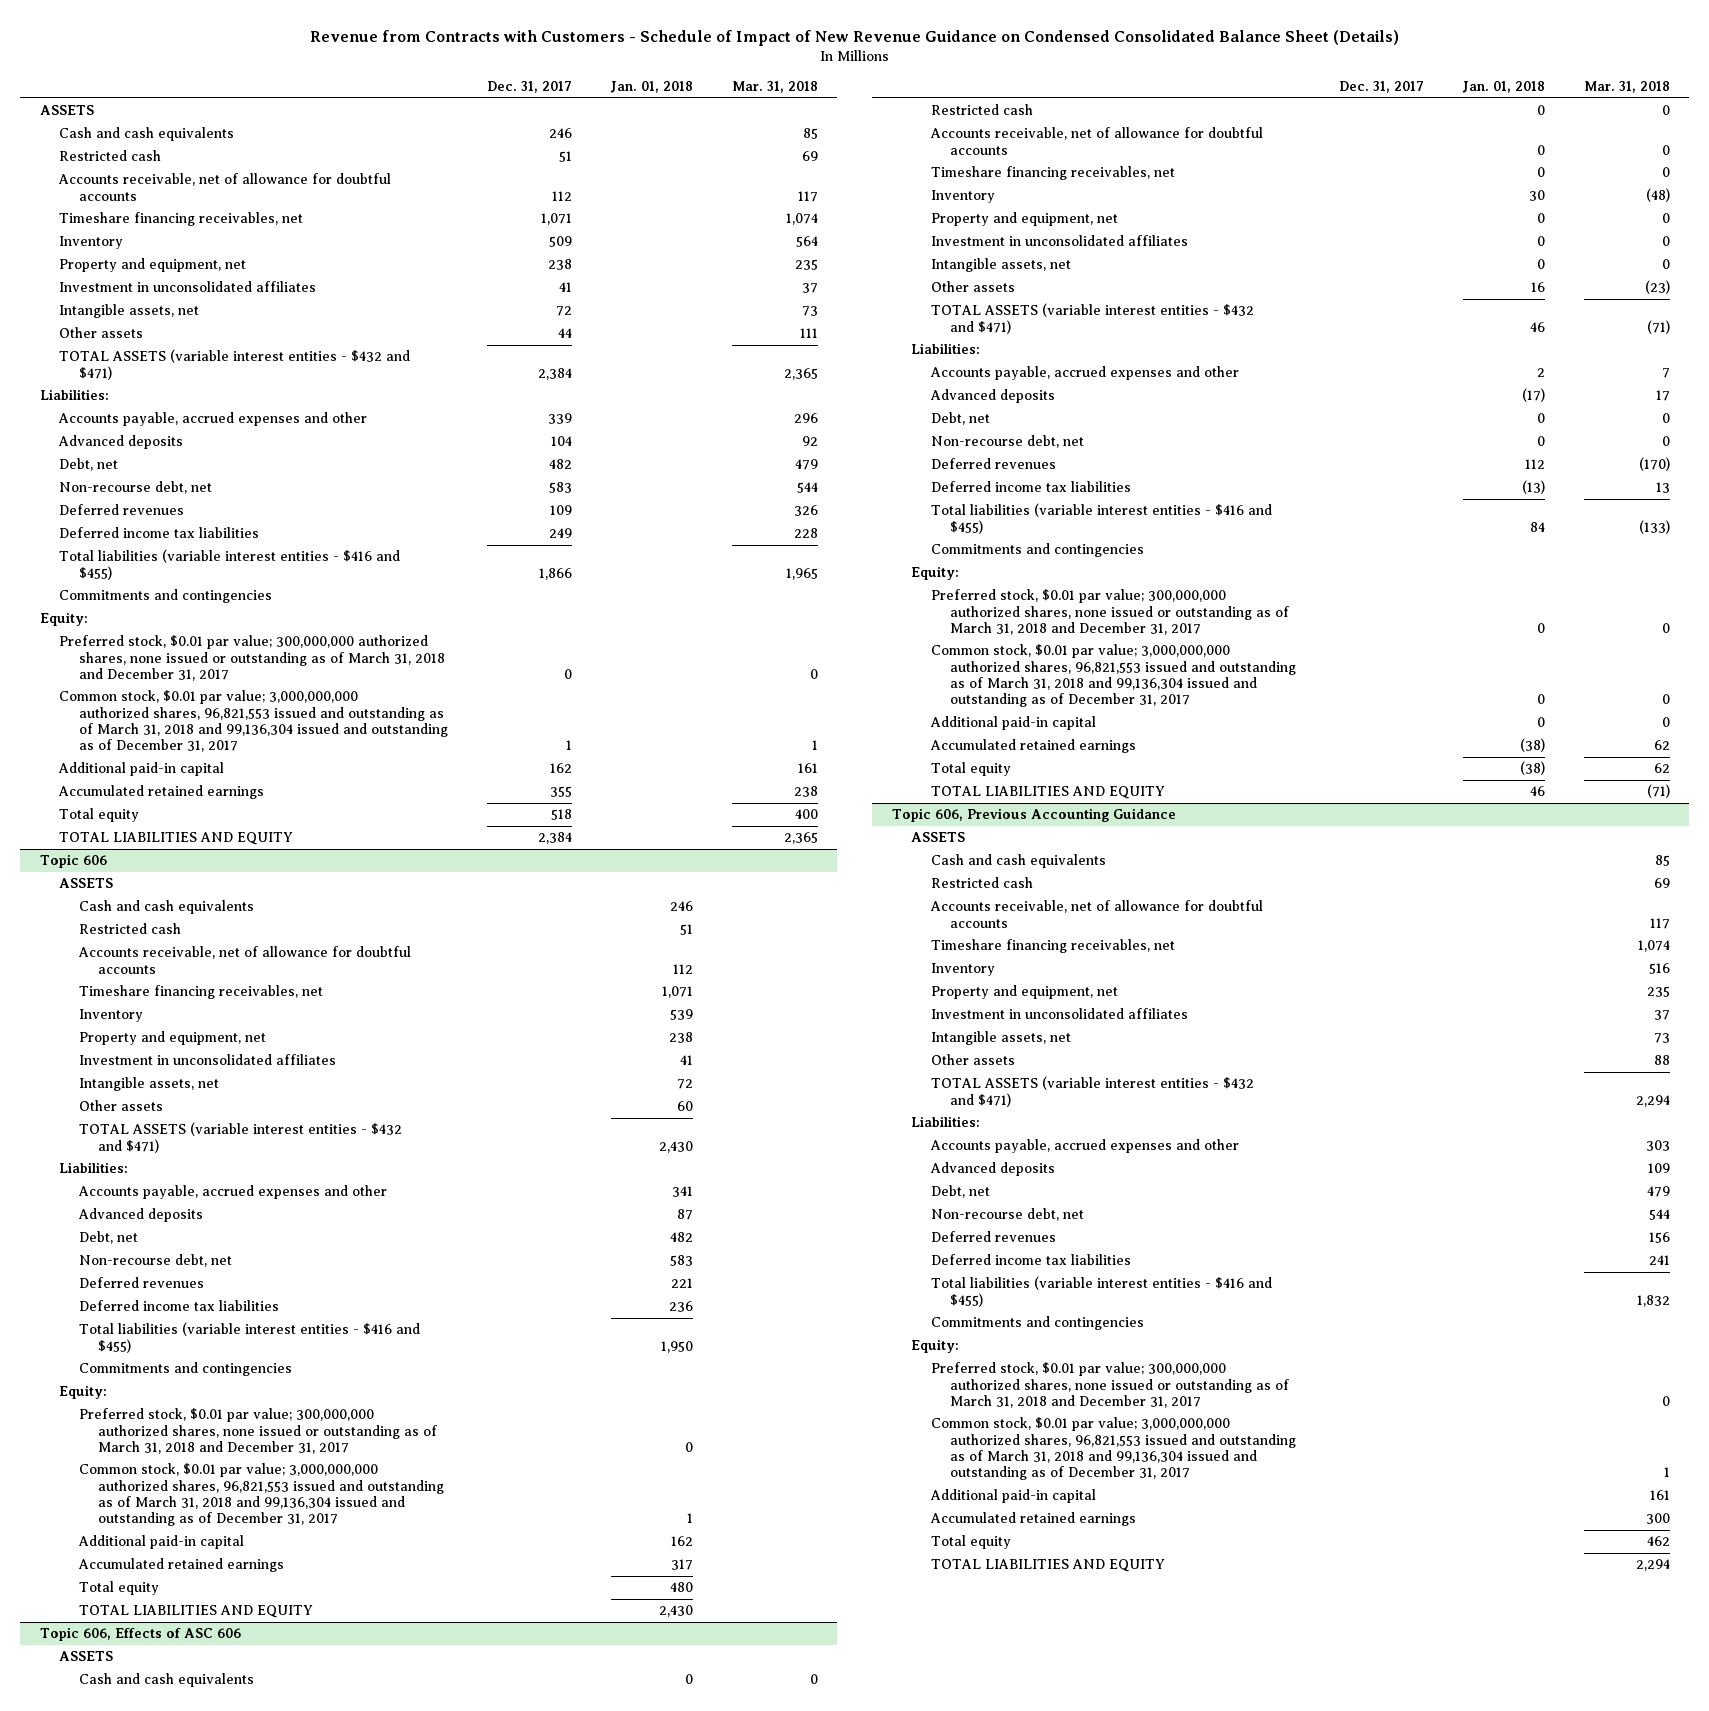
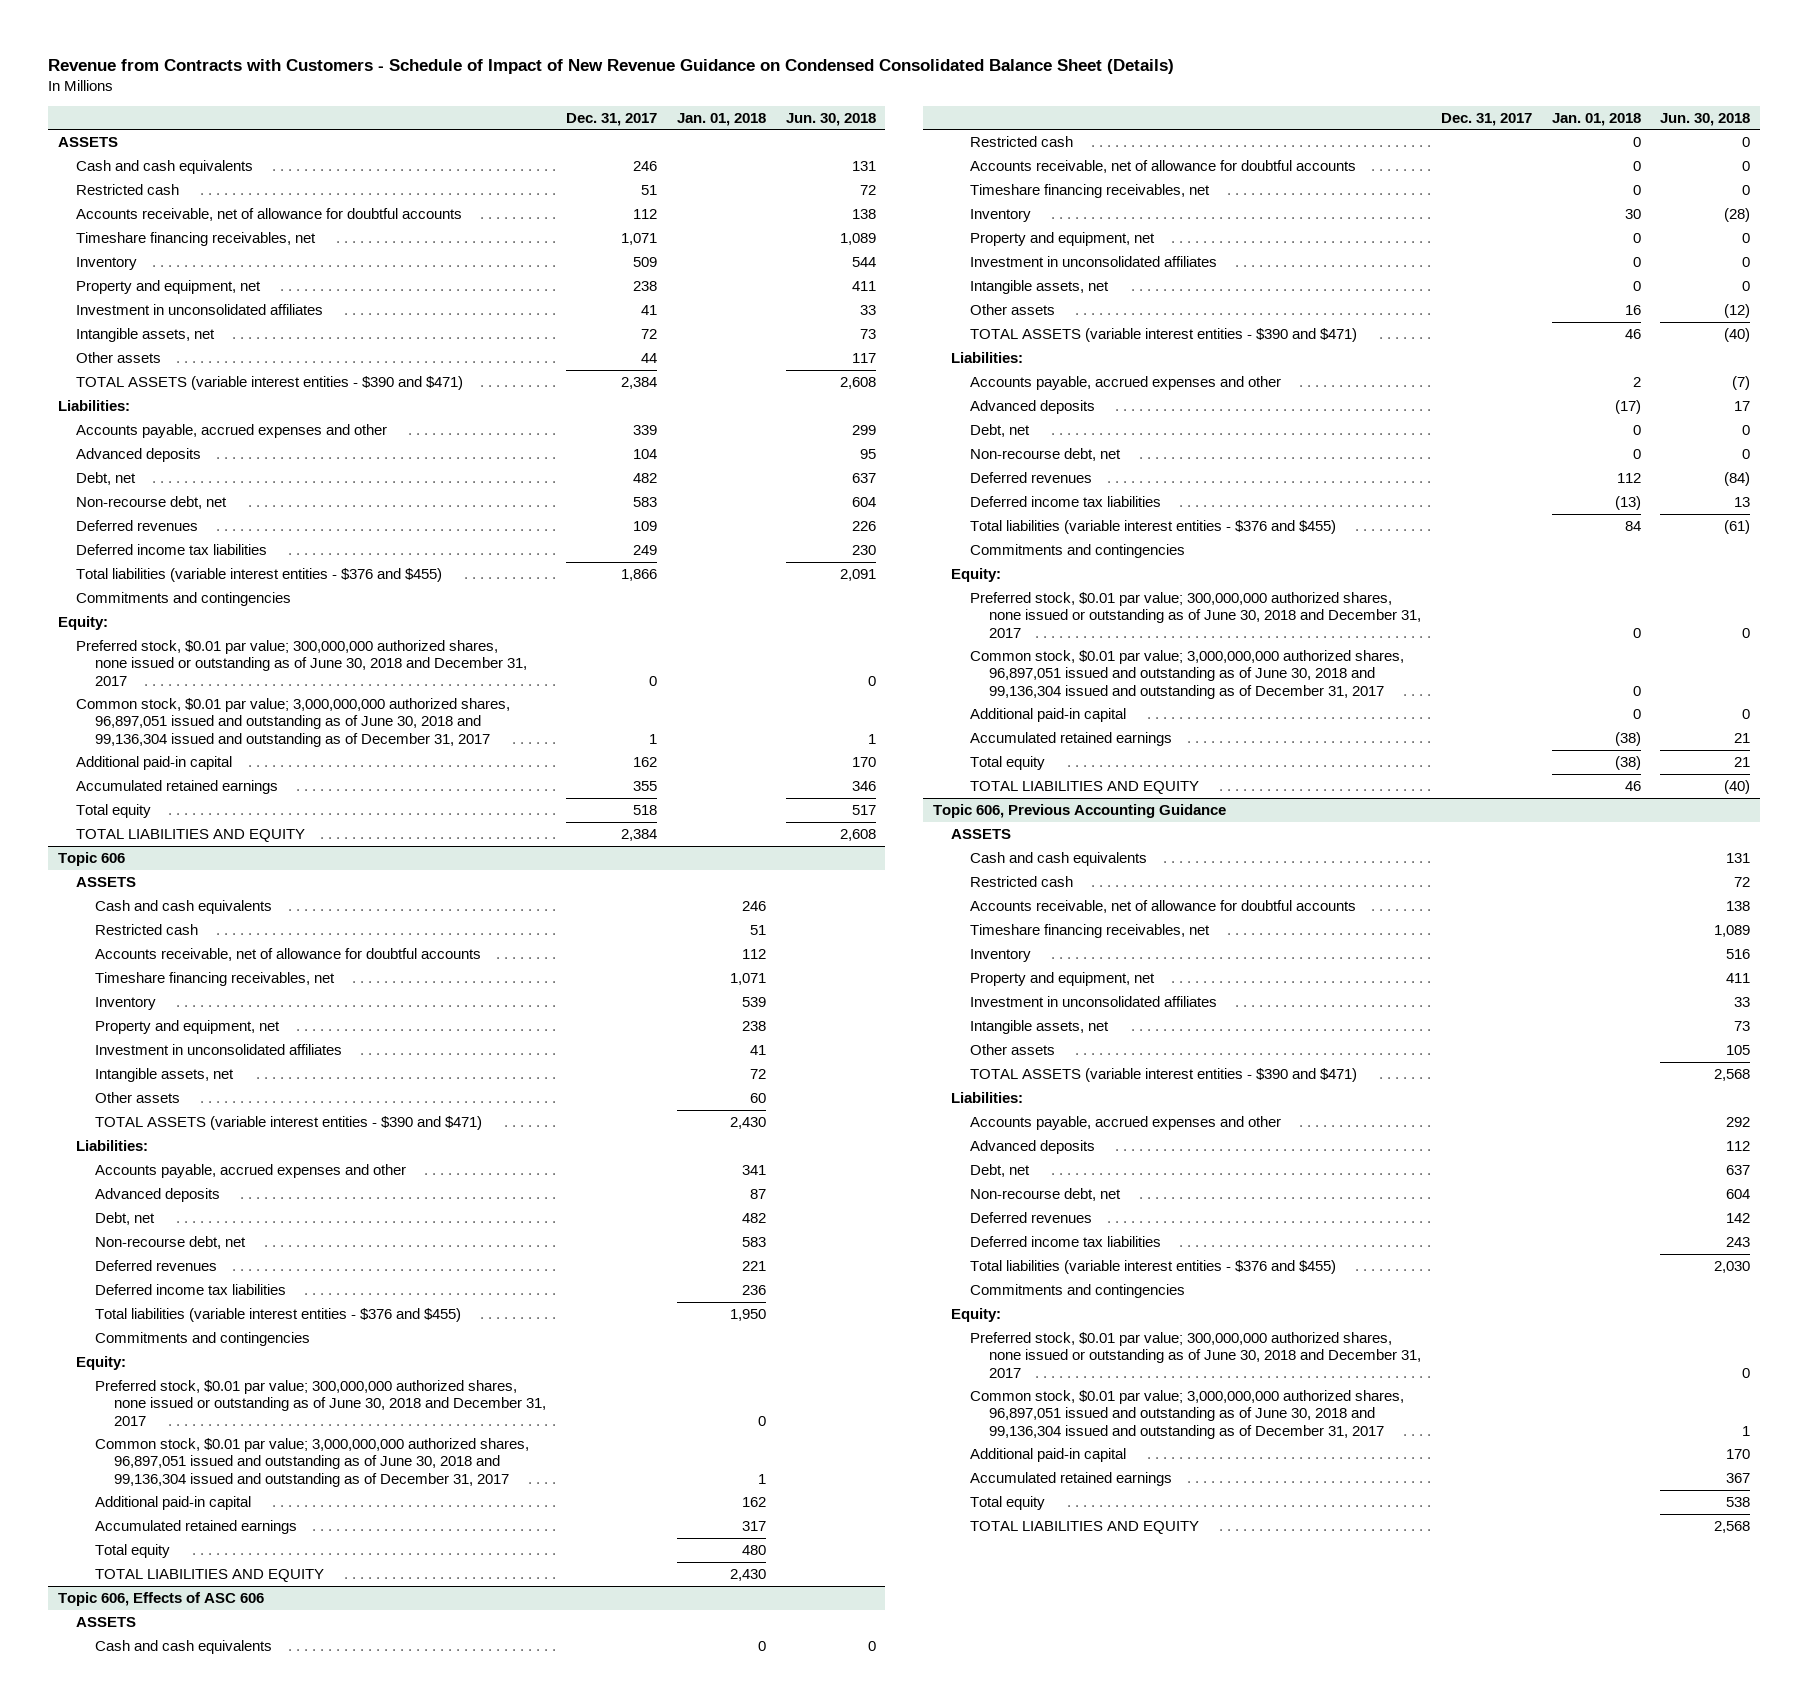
[731,81,818,94] Mar. 31, 2018 -> none
none -> [785,112,876,126] Jun. 30, 2018
[59,349,411,380] TOTAL ASSETS (variable interest entities - $432 and $471) -> [76,375,464,390] TOTAL ASSETS (variable interest entities - $390 and $471)
[59,549,401,580] Total liabilities (variable interest entities - $416 and $455) -> [76,567,443,582] Total liabilities (variable interest entities - $376 and $455)
[59,635,445,681] Preferred stock, $0.01 par value; 300,000,000 authorized shares, none issued or outstanding as of March 31, 2018 and December 31, 2017 -> [76,639,528,686] Preferred stock, $0.01 par value; 300,000,000 authorized shares, none issued or outstanding as of June 30, 2018 and December 31, 2017
[59,690,448,752] Common stock, $0.01 par value; 3,000,000,000 authorized shares, 96,821,553 issued and outstanding as of March 31, 2018 and 99,136,304 issued and outstanding as of December 31, 2017 -> [76,697,511,747] Common stock, $0.01 par value; 3,000,000,000 authorized shares, 96,897,051 issued and outstanding as of June 30, 2018 and 99,136,304 issued and outstanding as of December 31, 2017
[78,1122,402,1153] TOTAL ASSETS (variable interest entities - $432 and $471) -> [95,1115,483,1130] TOTAL ASSETS (variable interest entities - $390 and $471)
[78,1322,420,1353] Total liabilities (variable interest entities - $416 and $455) -> [95,1307,462,1322] Total liabilities (variable interest entities - $376 and $455)
[78,1408,438,1454] Preferred stock, $0.01 par value; 300,000,000 authorized shares, none issued or outstanding as of March 31, 2018 and December 31, 2017 -> [95,1379,547,1426] Preferred stock, $0.01 par value; 300,000,000 authorized shares, none issued or outstanding as of June 30, 2018 and December 31, 2017
[78,1463,445,1526] Common stock, $0.01 par value; 3,000,000,000 authorized shares, 96,821,553 issued and outstanding as of March 31, 2018 and 99,136,304 issued and outstanding as of December 31, 2017 -> [95,1437,530,1487] Common stock, $0.01 par value; 3,000,000,000 authorized shares, 96,897,051 issued and outstanding as of June 30, 2018 and 99,136,304 issued and outstanding as of December 31, 2017
[930,303,1254,334] TOTAL ASSETS (variable interest entities - $432 and $471) -> [970,327,1358,342] TOTAL ASSETS (variable interest entities - $390 and $471)
[930,503,1272,534] Total liabilities (variable interest entities - $416 and $455) -> [970,519,1337,534] Total liabilities (variable interest entities - $376 and $455)
[930,589,1290,635] Preferred stock, $0.01 par value; 300,000,000 authorized shares, none issued or outstanding as of March 31, 2018 and December 31, 2017 -> [970,591,1422,638] Preferred stock, $0.01 par value; 300,000,000 authorized shares, none issued or outstanding as of June 30, 2018 and December 31, 2017
[930,644,1297,707] Common stock, $0.01 par value; 3,000,000,000 authorized shares, 96,821,553 issued and outstanding as of March 31, 2018 and 99,136,304 issued and outstanding as of December 31, 2017 -> [970,649,1405,699] Common stock, $0.01 par value; 3,000,000,000 authorized shares, 96,897,051 issued and outstanding as of June 30, 2018 and 99,136,304 issued and outstanding as of December 31, 2017
[930,1076,1254,1107] TOTAL ASSETS (variable interest entities - $432 and $471) -> [970,1067,1358,1082] TOTAL ASSETS (variable interest entities - $390 and $471)
[930,1276,1272,1307] Total liabilities (variable interest entities - $416 and $455) -> [970,1259,1337,1274] Total liabilities (variable interest entities - $376 and $455)
[930,1362,1290,1408] Preferred stock, $0.01 par value; 300,000,000 authorized shares, none issued or outstanding as of March 31, 2018 and December 31, 2017 -> [970,1331,1422,1378] Preferred stock, $0.01 par value; 300,000,000 authorized shares, none issued or outstanding as of June 30, 2018 and December 31, 2017
[930,1417,1297,1480] Common stock, $0.01 par value; 3,000,000,000 authorized shares, 96,821,553 issued and outstanding as of March 31, 2018 and 99,136,304 issued and outstanding as of December 31, 2017 -> [970,1389,1405,1439] Common stock, $0.01 par value; 3,000,000,000 authorized shares, 96,897,051 issued and outstanding as of June 30, 2018 and 99,136,304 issued and outstanding as of December 31, 2017

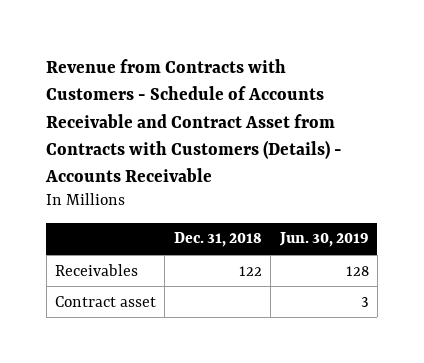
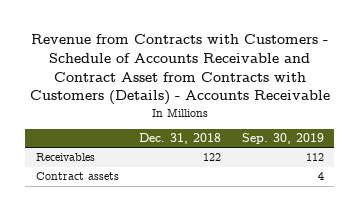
[278,232,369,248] Jun. 30, 2019 -> none
none -> [241,133,324,145] Sep. 30, 2019
[55,295,157,307] Contract asset -> [35,172,119,181] Contract assets

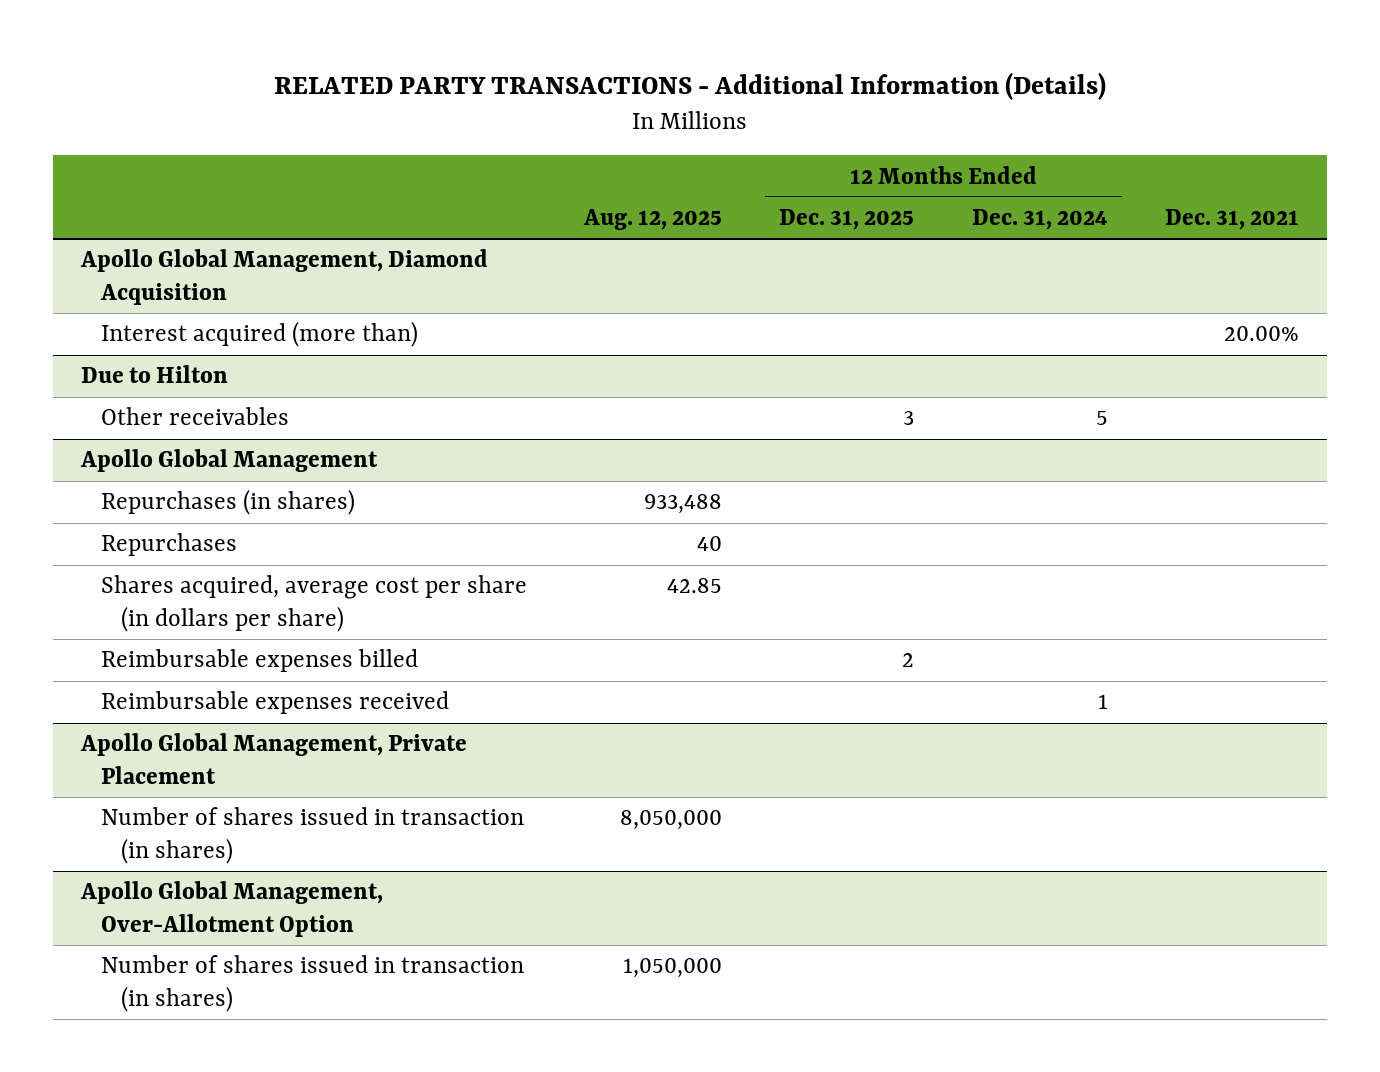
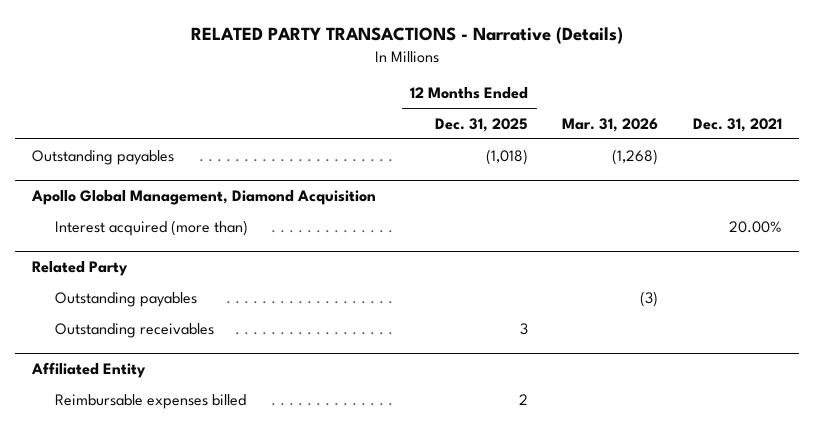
[274,71,1107,100] RELATED PARTY TRANSACTIONS - Additional Information (Details) -> [190,26,623,44] RELATED PARTY TRANSACTIONS - Narrative (Details)
[583,209,723,231] Aug. 12, 2025 -> none
[971,209,1108,231] Dec. 31, 2024 -> none
none -> [562,117,659,132] Mar. 31, 2026
none -> [32,149,175,165] Outstanding payables
[101,489,356,516] Repurchases (in shares) -> none
[101,533,238,557] Repurchases -> none
[101,575,528,632] Shares acquired, average cost per share (in dollars per share) -> none
[81,365,229,384] Due to Hilton -> [32,261,129,277] Related Party
none -> [54,291,197,307] Outstanding payables
[101,407,290,426] Other receivables -> [54,322,214,338] Outstanding receivables
[80,449,379,473] Apollo Global Management -> [31,362,147,379] Affiliated Entity
[101,691,450,715] Reimbursable expenses received -> none
[80,733,468,784] Apollo Global Management, Private Placement -> none
[101,807,525,864] Number of shares issued in transaction (in shares) -> none
[80,881,384,937] Apollo Global Management, Over-Allotment Option -> none
[101,955,525,1012] Number of shares issued in transaction (in shares) -> none

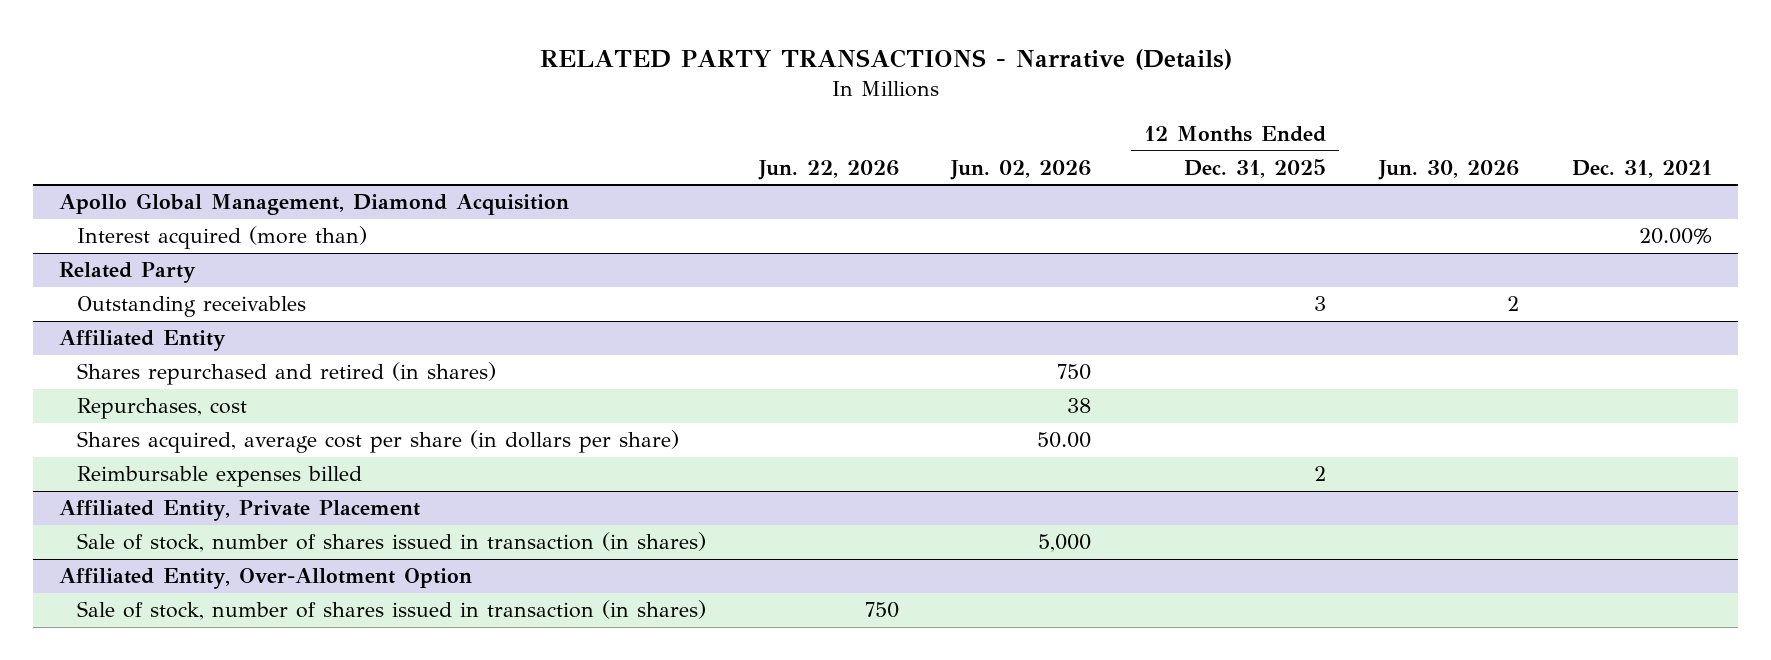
[562,117,659,132] Mar. 31, 2026 -> none
none -> [757,160,899,181] Jun. 22, 2026
none -> [950,160,1092,181] Jun. 02, 2026
none -> [1377,160,1519,181] Jun. 30, 2026
[32,149,175,165] Outstanding payables -> none
[54,291,197,307] Outstanding payables -> none
none -> [76,362,496,386] Shares repurchased and retired (in shares)
none -> [76,398,247,420] Repurchases, cost
none -> [76,430,679,454] Shares acquired, average cost per share (in dollars per share)
none -> [59,500,421,522] Affiliated Entity, Private Placement
none -> [76,532,706,553] Sale of stock, number of shares issued in transaction (in shares)
none -> [59,568,473,590] Affiliated Entity, Over-Allotment Option
none -> [76,600,706,621] Sale of stock, number of shares issued in transaction (in shares)

